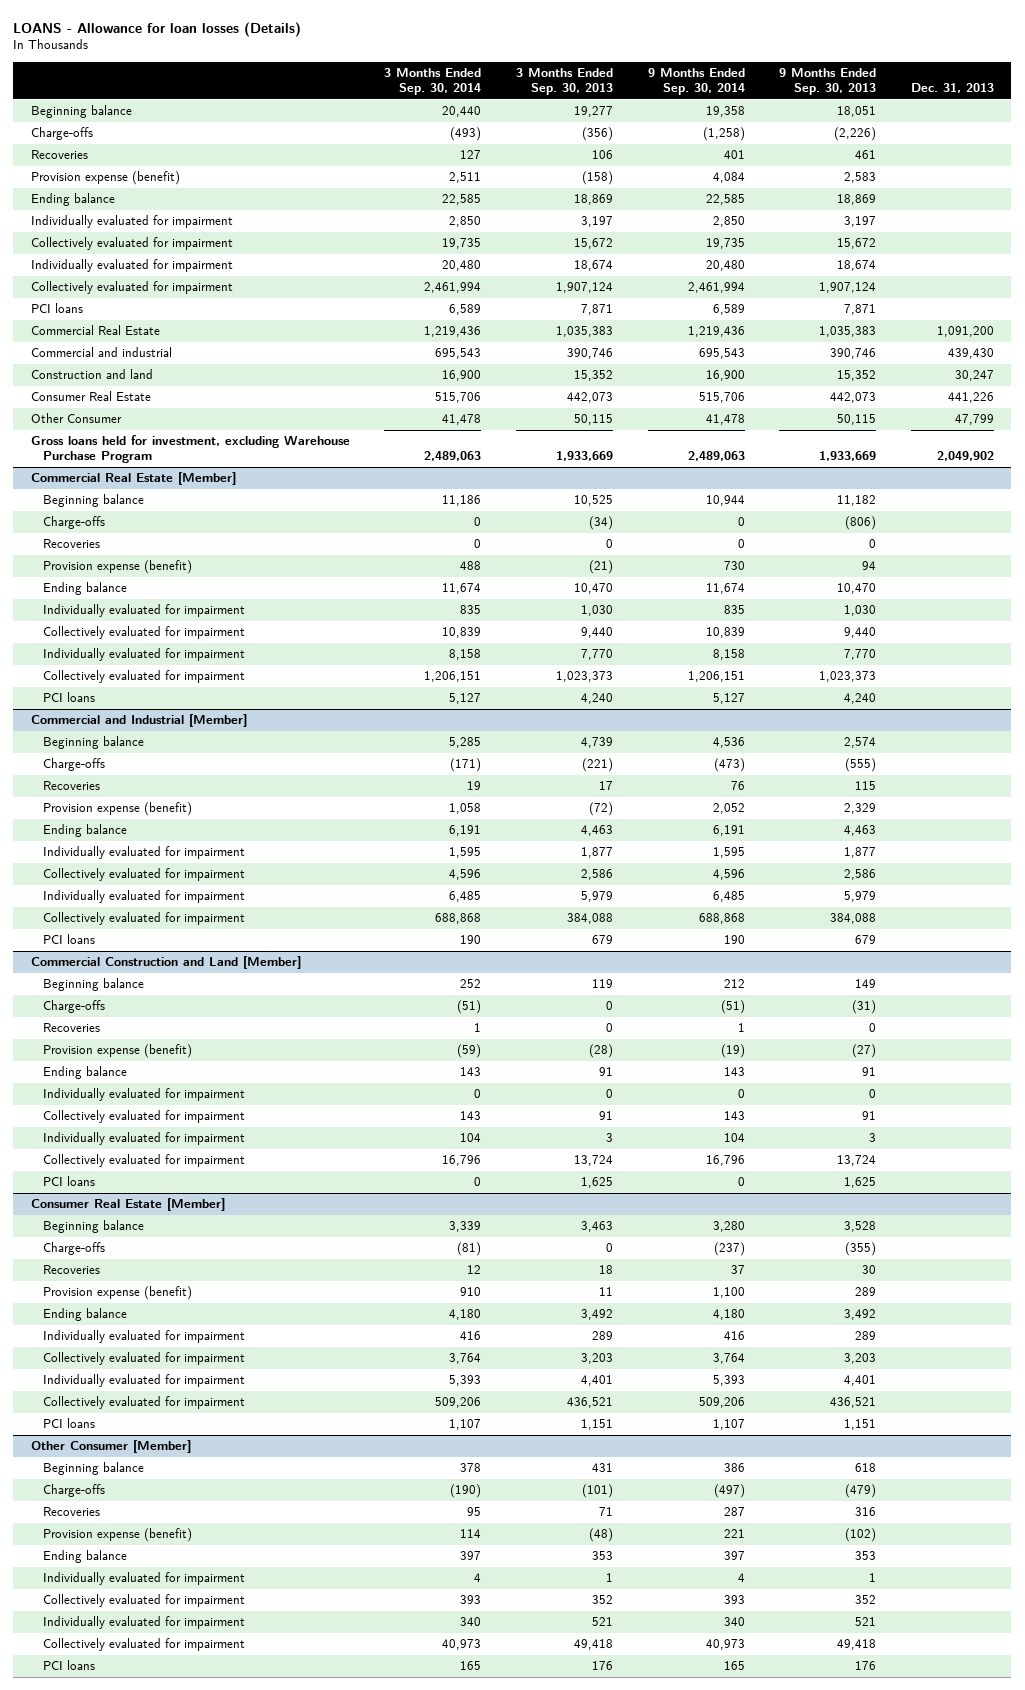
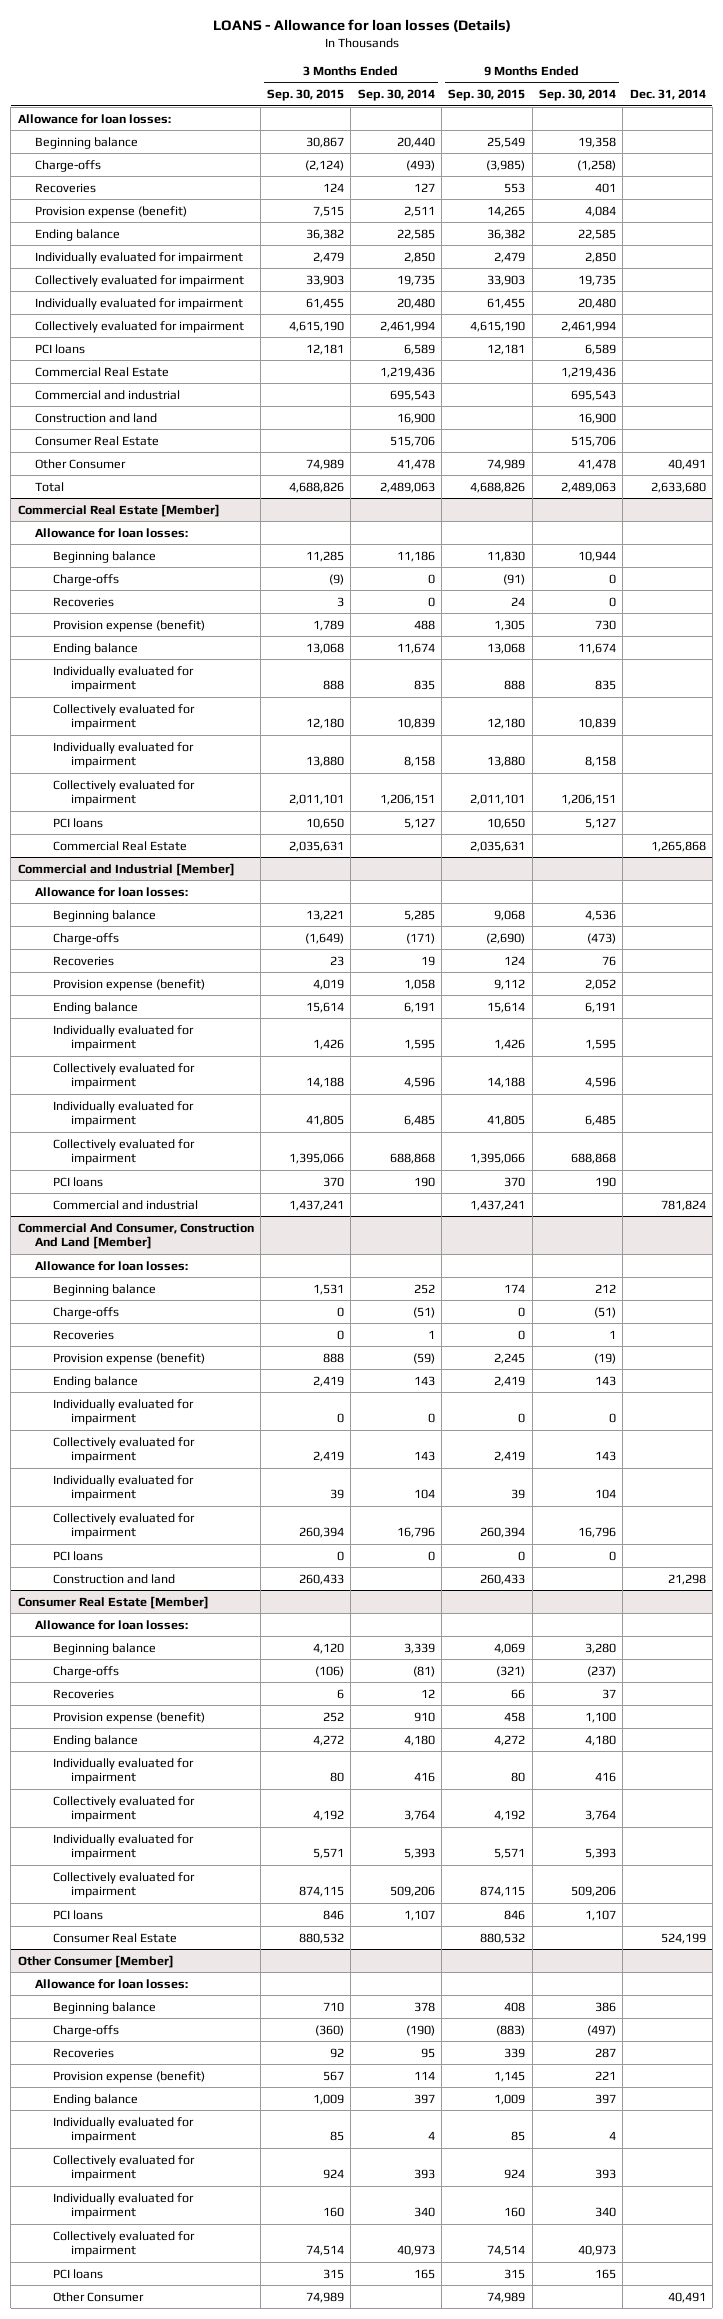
[516,68,614,95] 3 Months Ended Sep. 30, 2013 -> none
[779,68,877,95] 9 Months Ended Sep. 30, 2013 -> none
[910,82,994,93] Dec. 31, 2013 -> none
none -> [267,89,345,102] Sep. 30, 2015
none -> [448,89,526,102] Sep. 30, 2015
none -> [629,89,706,101] Dec. 31, 2014
none -> [17,113,171,124] Allowance for loan losses:
[30,435,350,464] Gross loans held for investment, excluding Warehouse Purchase Program -> [35,481,65,492] Total
none -> [35,527,189,538] Allowance for loan losses:
none -> [53,840,188,851] Commercial Real Estate
none -> [35,886,189,897] Allowance for loan losses:
none -> [53,1199,199,1210] Commercial and industrial
[30,956,301,970] Commercial Construction and Land [Member] -> [17,1222,254,1250] Commercial And Consumer, Construction And Land [Member]
none -> [35,1260,189,1271] Allowance for loan losses:
none -> [53,1573,176,1584] Construction and land
none -> [35,1619,189,1630] Allowance for loan losses:
none -> [53,1932,178,1943] Consumer Real Estate
none -> [35,1978,189,1989] Allowance for loan losses:
none -> [53,2291,145,2302] Other Consumer

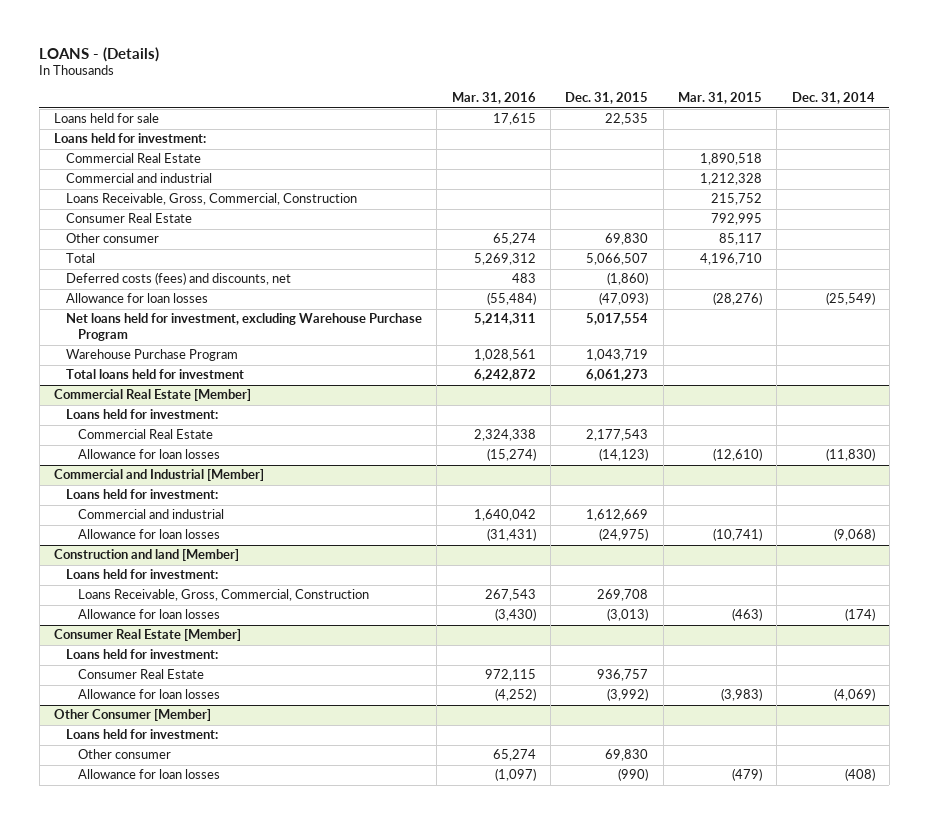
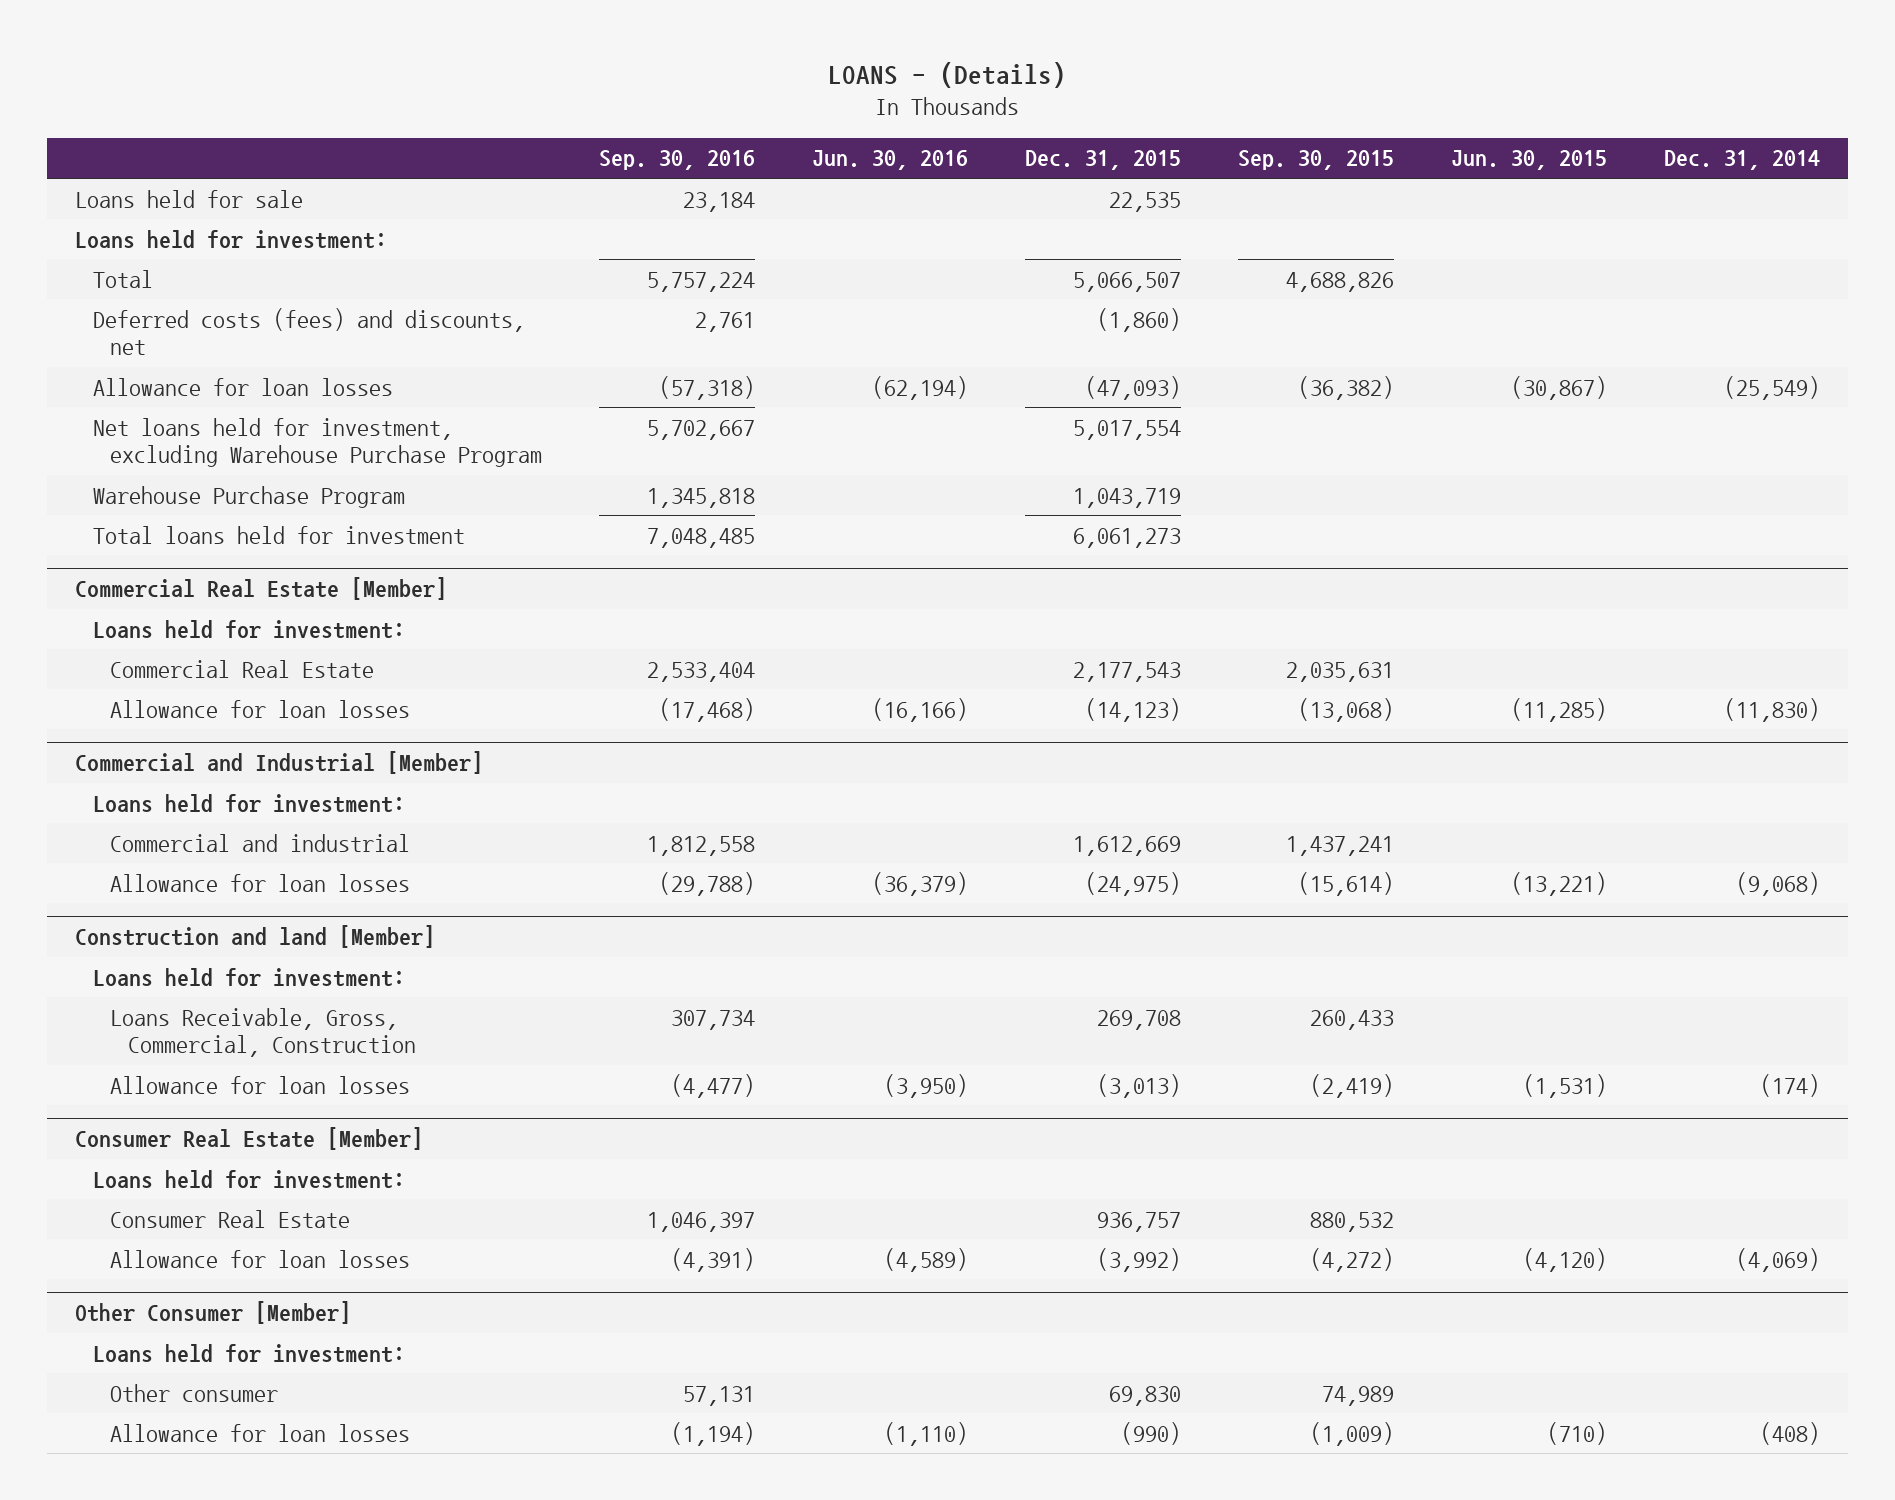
[451,92,536,105] Mar. 31, 2016 -> none
[678,92,763,105] Mar. 31, 2015 -> none
none -> [599,150,756,171] Sep. 30, 2016
none -> [812,150,969,171] Jun. 30, 2016
none -> [1238,150,1395,171] Sep. 30, 2015
none -> [1450,150,1607,171] Jun. 30, 2015
[66,153,202,164] Commercial Real Estate -> none
[66,173,213,184] Commercial and industrial -> none
[66,193,358,206] Loans Receivable, Gross, Commercial, Construction -> none
[66,213,193,224] Consumer Real Estate -> none
[66,233,160,244] Other consumer -> none

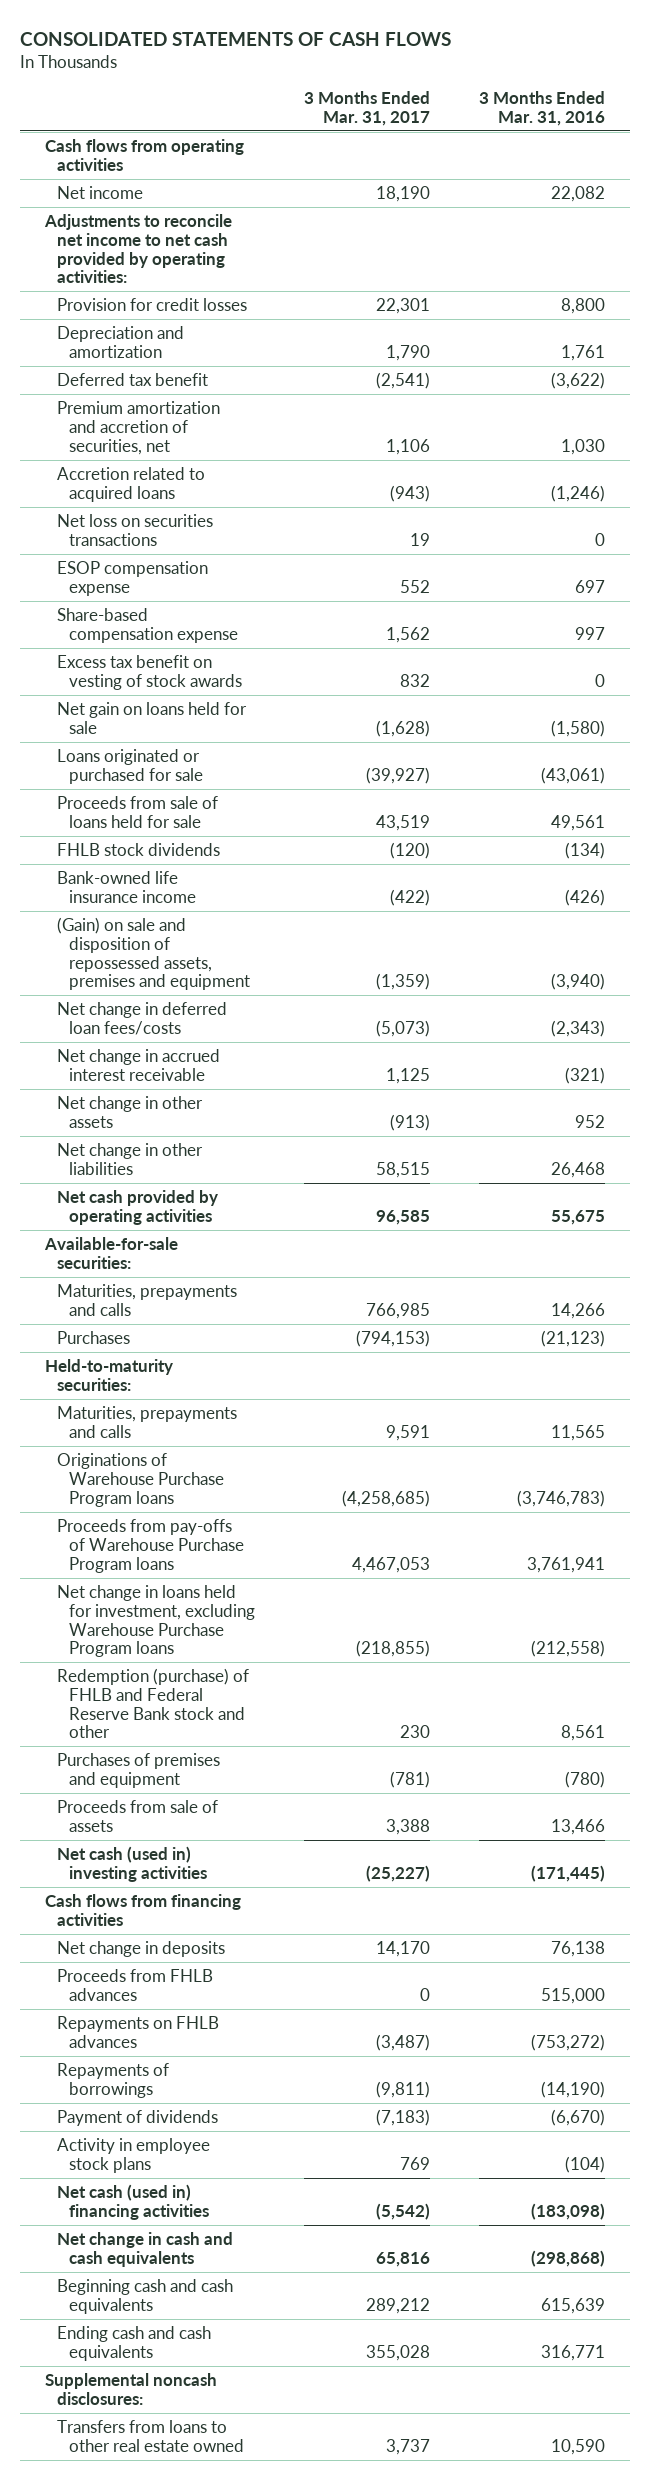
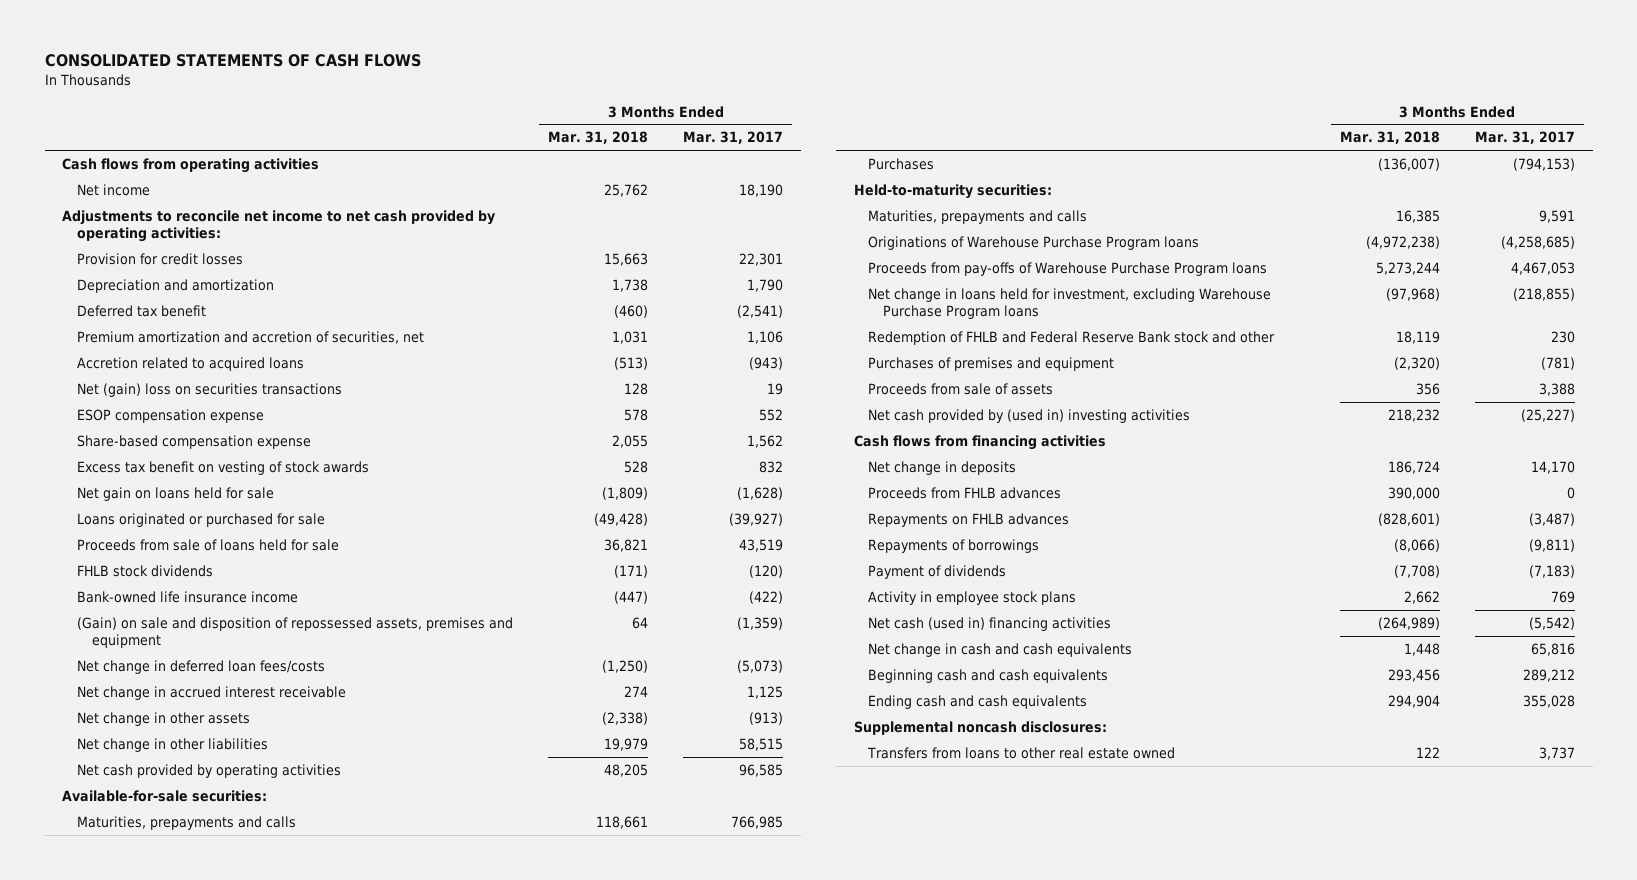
[479,91,606,126] 3 Months Ended Mar. 31, 2016 -> none
none -> [548,131,649,145] Mar. 31, 2018
[56,513,213,546] Net loss on securities transactions -> [76,382,342,397] Net (gain) loss on securities transactions
[56,1667,249,1739] Redemption (purchase) of FHLB and Federal Reserve Bank stock and other -> [868,330,1276,345] Redemption of FHLB and Federal Reserve Bank stock and other
[56,1845,208,1882] Net cash (used in) investing activities -> [868,408,1191,423] Net cash provided by (used in) investing activities

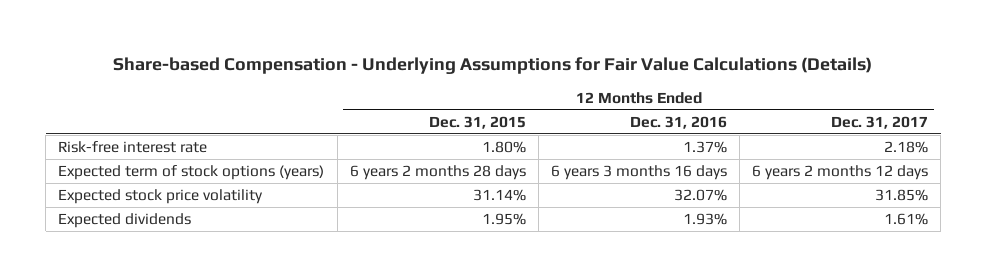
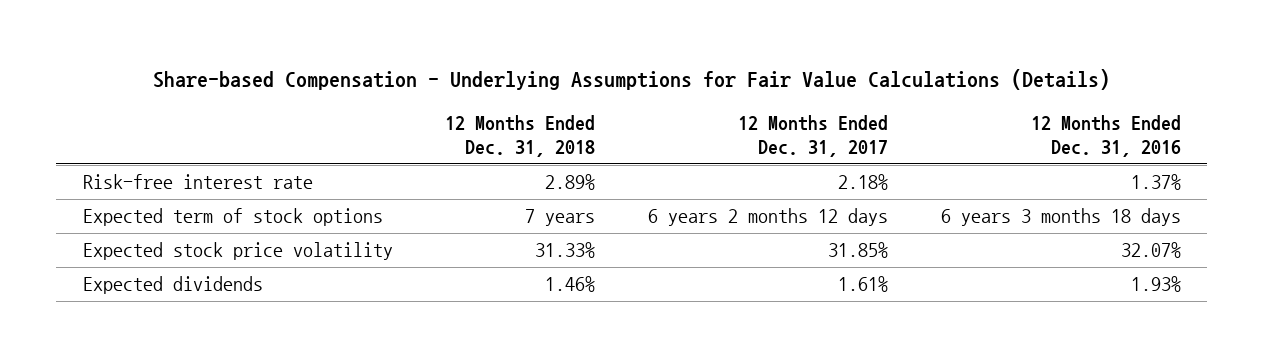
[428,116,526,130] Dec. 31, 2015 -> none
none -> [445,114,596,158] 12 Months Ended Dec. 31, 2018
[58,165,325,181] Expected term of stock options (years) -> [82,208,383,227] Expected term of stock options
[550,165,727,181] 6 years 3 months 16 days -> [940,208,1181,227] 6 years 3 months 18 days

